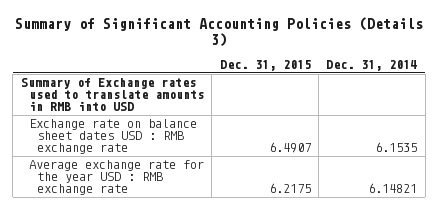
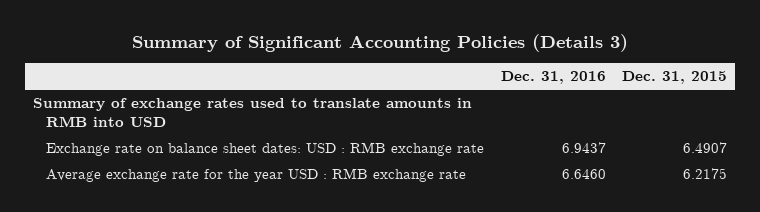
[326,60,418,72] Dec. 31, 2014 -> none
none -> [500,71,606,85] Dec. 31, 2016
[20,78,204,112] Summary of Exchange rates used to translate amounts in RMB into USD -> [32,98,472,127] Summary of exchange rates used to translate amounts in RMB into USD
[28,119,197,155] Exchange rate on balance sheet dates USD : RMB exchange rate -> [46,142,485,157] Exchange rate on balance sheet dates: USD : RMB exchange rate

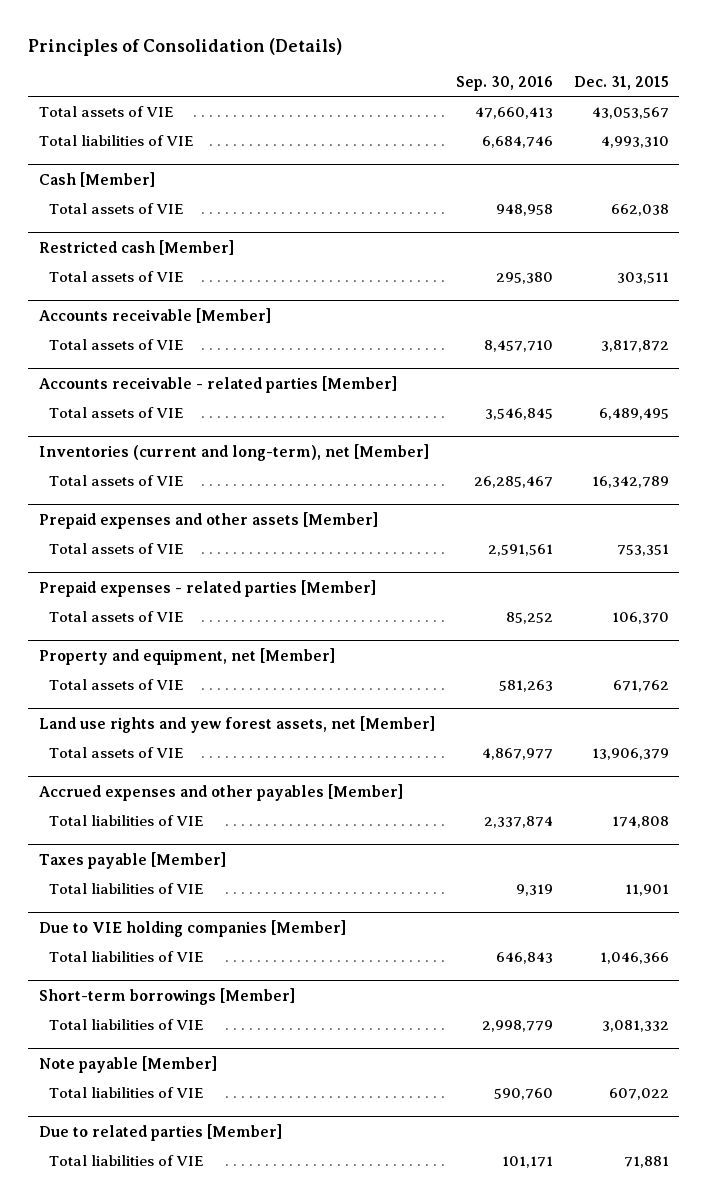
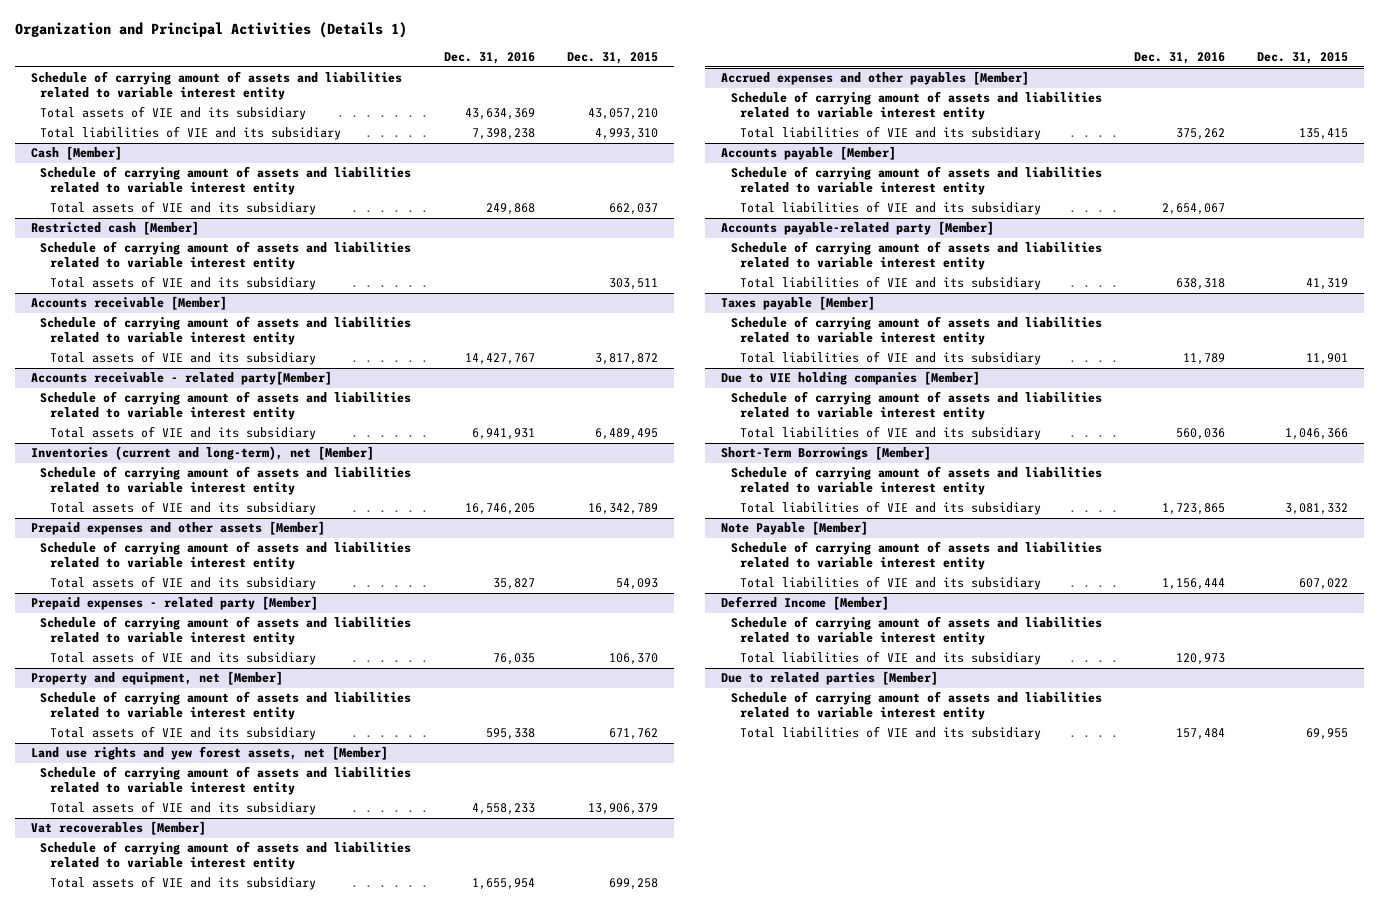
[28,37,343,56] Principles of Consolidation (Details) -> [14,21,407,38] Organization and Principal Activities (Details 1)
[455,75,553,91] Sep. 30, 2016 -> none
none -> [443,51,535,64] Dec. 31, 2016
none -> [30,71,402,101] Schedule of carrying amount of assets and liabilities related to variable interest entity
[38,105,174,117] Total assets of VIE -> [40,106,307,121] Total assets of VIE and its subsidiary
[591,106,669,119] 43,053,567 -> [587,108,658,121] 43,057,210
[38,134,194,146] Total liabilities of VIE -> [40,126,342,141] Total liabilities of VIE and its subsidiary
none -> [40,166,412,196] Schedule of carrying amount of assets and liabilities related to variable interest entity
[49,202,185,214] Total assets of VIE -> [50,201,317,216] Total assets of VIE and its subsidiary
[610,203,669,216] 662,038 -> [608,203,658,216] 662,037
none -> [40,241,412,271] Schedule of carrying amount of assets and liabilities related to variable interest entity
[49,270,185,282] Total assets of VIE -> [50,276,317,291] Total assets of VIE and its subsidiary
none -> [40,316,412,346] Schedule of carrying amount of assets and liabilities related to variable interest entity
[49,338,185,350] Total assets of VIE -> [50,351,317,366] Total assets of VIE and its subsidiary
[38,375,397,393] Accounts receivable - related parties [Member] -> [30,371,332,386] Accounts receivable - related party[Member]
none -> [40,391,412,421] Schedule of carrying amount of assets and liabilities related to variable interest entity
[49,406,185,418] Total assets of VIE -> [50,426,317,441] Total assets of VIE and its subsidiary
none -> [40,466,412,496] Schedule of carrying amount of assets and liabilities related to variable interest entity
[49,474,185,486] Total assets of VIE -> [50,501,317,516] Total assets of VIE and its subsidiary
none -> [40,541,412,571] Schedule of carrying amount of assets and liabilities related to variable interest entity
[49,542,185,554] Total assets of VIE -> [50,576,317,591] Total assets of VIE and its subsidiary
[616,543,669,556] 753,351 -> [615,578,658,591] 54,093
[38,579,376,597] Prepaid expenses - related parties [Member] -> [30,596,318,611] Prepaid expenses - related party [Member]
none -> [40,616,412,646] Schedule of carrying amount of assets and liabilities related to variable interest entity
[49,610,185,622] Total assets of VIE -> [50,651,317,666] Total assets of VIE and its subsidiary
none -> [40,691,412,721] Schedule of carrying amount of assets and liabilities related to variable interest entity
[49,678,185,690] Total assets of VIE -> [50,726,317,741] Total assets of VIE and its subsidiary
none -> [40,766,412,796] Schedule of carrying amount of assets and liabilities related to variable interest entity
[49,746,185,758] Total assets of VIE -> [50,801,317,816] Total assets of VIE and its subsidiary
none -> [30,821,206,836] Vat recoverables [Member]
none -> [40,841,412,871] Schedule of carrying amount of assets and liabilities related to variable interest entity
none -> [50,876,317,891] Total assets of VIE and its subsidiary
none -> [730,91,1102,121] Schedule of carrying amount of assets and liabilities related to variable interest entity
[49,814,205,826] Total liabilities of VIE -> [740,126,1042,141] Total liabilities of VIE and its subsidiary
[611,815,669,828] 174,808 -> [1299,128,1349,141] 135,415
none -> [721,146,897,161] Accounts payable [Member]
none -> [730,166,1102,196] Schedule of carrying amount of assets and liabilities related to variable interest entity
none -> [740,201,1042,216] Total liabilities of VIE and its subsidiary
none -> [721,221,995,236] Accounts payable-related party [Member]
none -> [730,241,1102,271] Schedule of carrying amount of assets and liabilities related to variable interest entity
none -> [740,276,1042,291] Total liabilities of VIE and its subsidiary
none -> [730,316,1102,346] Schedule of carrying amount of assets and liabilities related to variable interest entity
[49,882,205,894] Total liabilities of VIE -> [740,351,1042,366] Total liabilities of VIE and its subsidiary
none -> [730,391,1102,421] Schedule of carrying amount of assets and liabilities related to variable interest entity
[49,950,205,962] Total liabilities of VIE -> [740,426,1042,441] Total liabilities of VIE and its subsidiary
[38,987,295,1005] Short-term borrowings [Member] -> [721,446,932,461] Short-Term Borrowings [Member]
none -> [730,466,1102,496] Schedule of carrying amount of assets and liabilities related to variable interest entity
[49,1018,205,1030] Total liabilities of VIE -> [740,501,1042,516] Total liabilities of VIE and its subsidiary
[38,1055,217,1073] Note payable [Member] -> [721,521,869,536] Note Payable [Member]
none -> [730,541,1102,571] Schedule of carrying amount of assets and liabilities related to variable interest entity
[49,1086,205,1098] Total liabilities of VIE -> [740,576,1042,591] Total liabilities of VIE and its subsidiary
none -> [721,596,890,611] Deferred Income [Member]
none -> [730,616,1102,646] Schedule of carrying amount of assets and liabilities related to variable interest entity
none -> [740,651,1042,666] Total liabilities of VIE and its subsidiary
none -> [730,691,1102,721] Schedule of carrying amount of assets and liabilities related to variable interest entity
[49,1154,205,1166] Total liabilities of VIE -> [740,726,1042,741] Total liabilities of VIE and its subsidiary
[623,1155,669,1168] 71,881 -> [1306,728,1349,741] 69,955

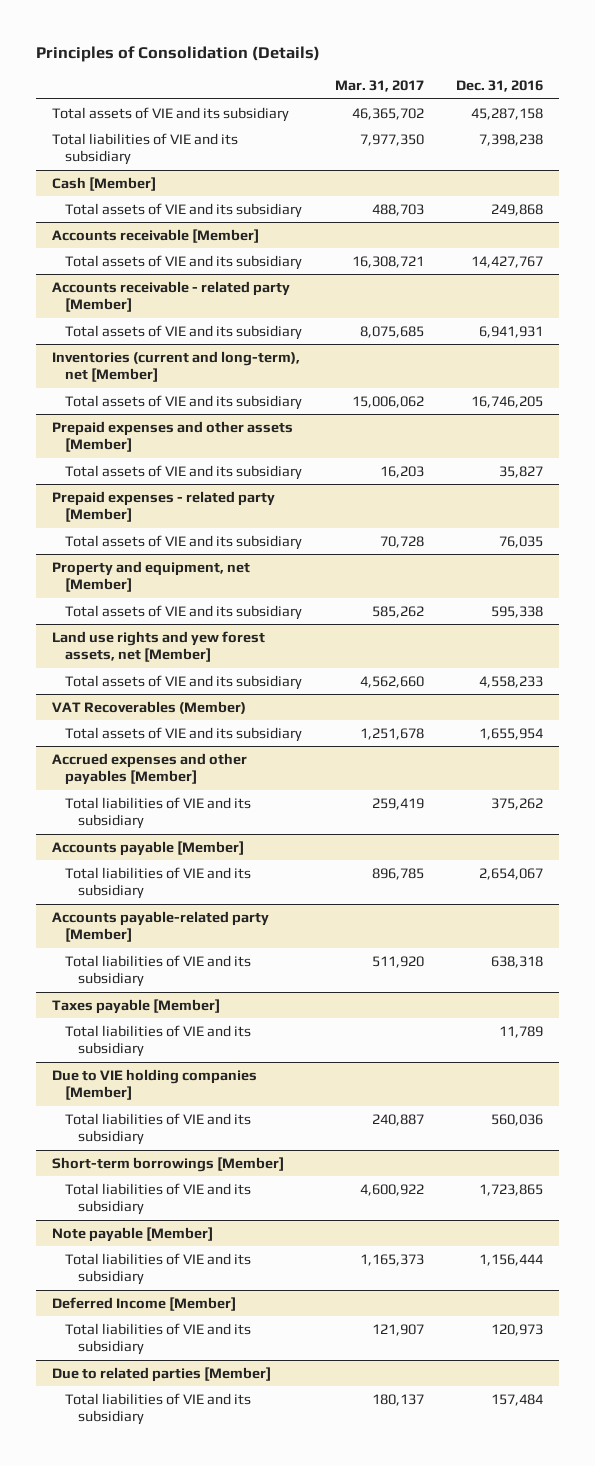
[14,21,407,38] Organization and Principal Activities (Details 1) -> [35,46,320,63] Principles of Consolidation (Details)
[566,51,658,64] Dec. 31, 2015 -> none
none -> [334,80,424,93] Mar. 31, 2017
[30,71,402,101] Schedule of carrying amount of assets and liabilities related to variable interest entity -> none
[464,108,535,121] 43,634,369 -> [471,107,544,120] 45,287,158
[40,166,412,196] Schedule of carrying amount of assets and liabilities related to variable interest entity -> none
[30,221,199,236] Restricted cash [Member] -> none
[40,241,412,271] Schedule of carrying amount of assets and liabilities related to variable interest entity -> none
[50,276,317,291] Total assets of VIE and its subsidiary -> none
[40,316,412,346] Schedule of carrying amount of assets and liabilities related to variable interest entity -> none
[40,391,412,421] Schedule of carrying amount of assets and liabilities related to variable interest entity -> none
[30,371,332,386] Accounts receivable - related party[Member] -> [51,280,290,313] Accounts receivable - related party [Member]
[40,466,412,496] Schedule of carrying amount of assets and liabilities related to variable interest entity -> none
[40,541,412,571] Schedule of carrying amount of assets and liabilities related to variable interest entity -> none
[40,616,412,646] Schedule of carrying amount of assets and liabilities related to variable interest entity -> none
[40,691,412,721] Schedule of carrying amount of assets and liabilities related to variable interest entity -> none
[40,766,412,796] Schedule of carrying amount of assets and liabilities related to variable interest entity -> none
[40,841,412,871] Schedule of carrying amount of assets and liabilities related to variable interest entity -> none
[30,821,206,836] Vat recoverables [Member] -> [51,700,246,714] VAT Recoverables (Member)
[730,91,1102,121] Schedule of carrying amount of assets and liabilities related to variable interest entity -> none
[730,166,1102,196] Schedule of carrying amount of assets and liabilities related to variable interest entity -> none
[730,241,1102,271] Schedule of carrying amount of assets and liabilities related to variable interest entity -> none
[730,316,1102,346] Schedule of carrying amount of assets and liabilities related to variable interest entity -> none
[730,391,1102,421] Schedule of carrying amount of assets and liabilities related to variable interest entity -> none
[730,466,1102,496] Schedule of carrying amount of assets and liabilities related to variable interest entity -> none
[721,446,932,461] Short-Term Borrowings [Member] -> [51,1156,284,1172] Short-term borrowings [Member]
[730,541,1102,571] Schedule of carrying amount of assets and liabilities related to variable interest entity -> none
[721,521,869,536] Note Payable [Member] -> [51,1226,213,1242] Note payable [Member]
[730,616,1102,646] Schedule of carrying amount of assets and liabilities related to variable interest entity -> none
[730,691,1102,721] Schedule of carrying amount of assets and liabilities related to variable interest entity -> none

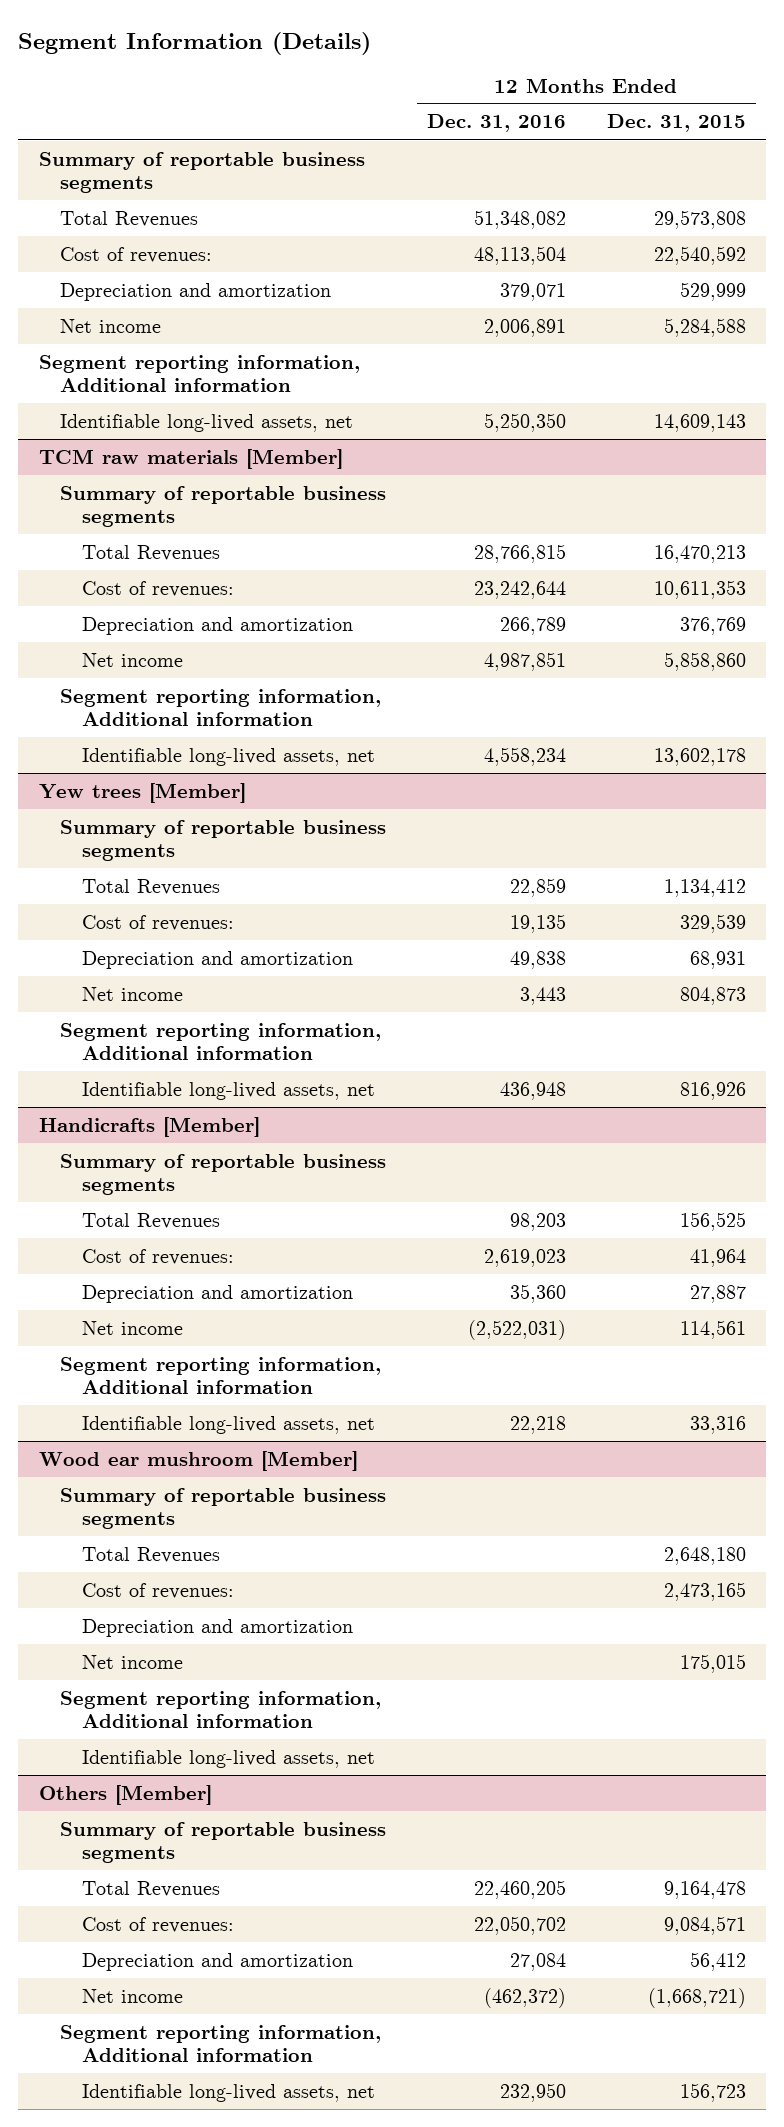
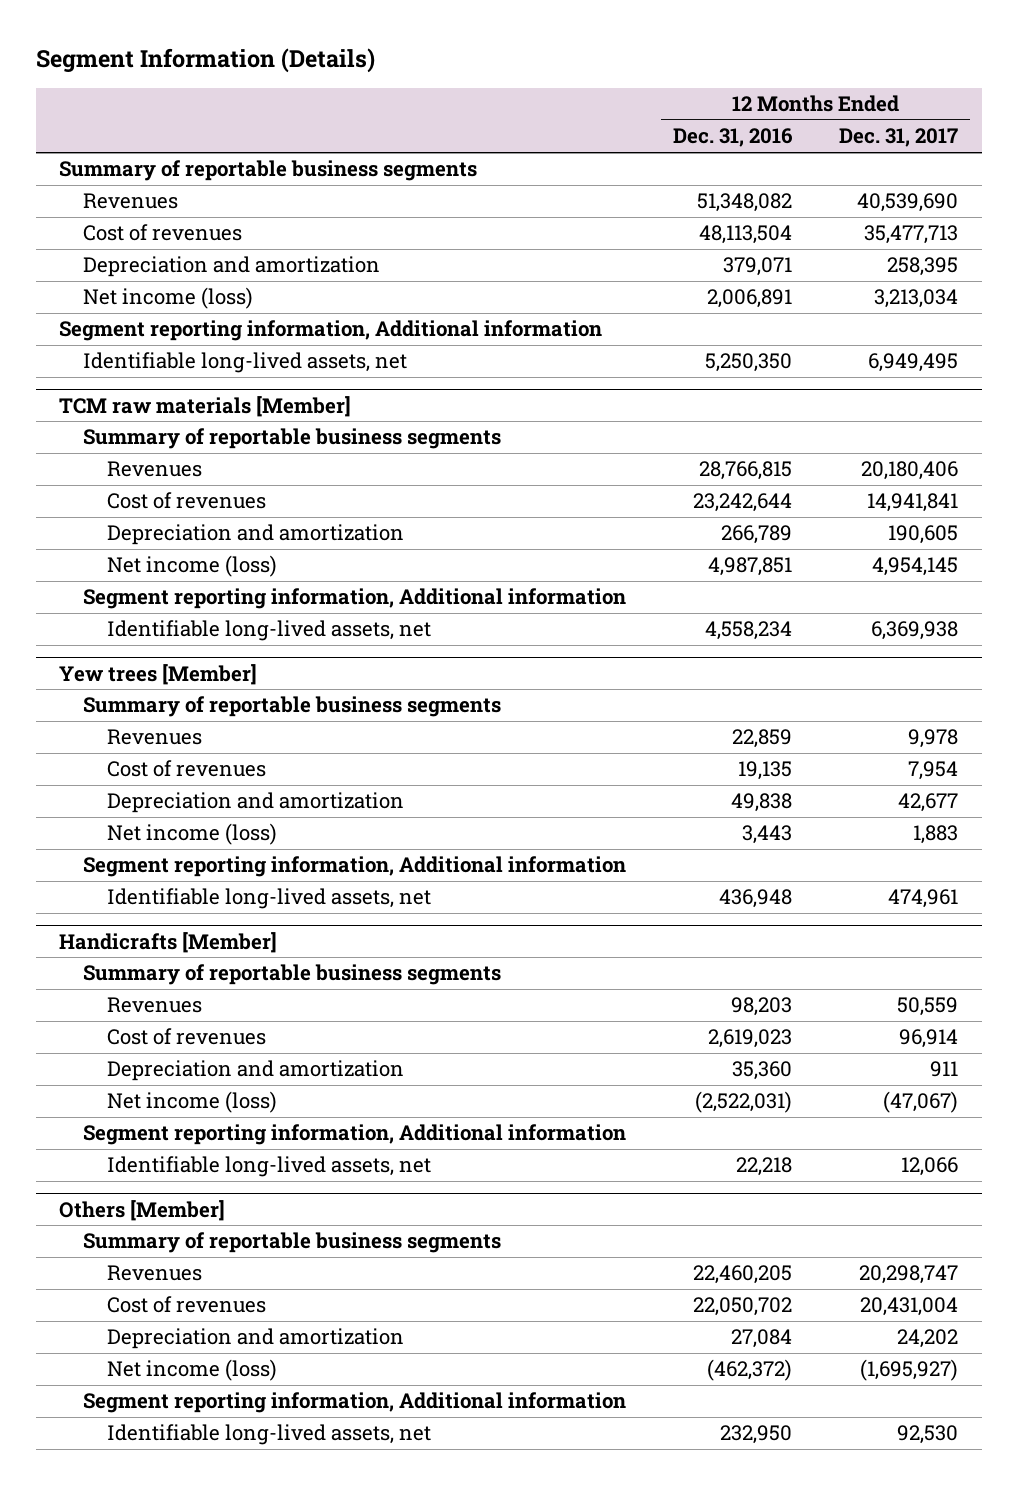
[606,114,746,133] Dec. 31, 2015 -> none
none -> [839,128,959,148] Dec. 31, 2017
[60,210,199,227] Total Revenues -> [82,193,178,210] Revenues
[60,246,213,263] Cost of revenues: -> [82,224,242,242] Cost of revenues
[60,318,162,333] Net income -> [82,287,253,310] Net income (loss)
[82,544,221,561] Total Revenues -> [106,461,202,478] Revenues
[82,580,235,597] Cost of revenues: -> [106,492,266,510] Cost of revenues
[82,652,184,667] Net income -> [106,555,277,578] Net income (loss)
[82,878,221,895] Total Revenues -> [106,729,202,746] Revenues
[82,914,235,931] Cost of revenues: -> [106,760,266,778] Cost of revenues
[82,986,184,1001] Net income -> [106,823,277,846] Net income (loss)
[82,1212,221,1229] Total Revenues -> [106,997,202,1014] Revenues
[82,1248,235,1265] Cost of revenues: -> [106,1028,266,1046] Cost of revenues
[82,1320,184,1335] Net income -> [106,1091,277,1114] Net income (loss)
[38,1450,358,1471] Wood ear mushroom [Member] -> none
[60,1487,387,1529] Summary of reportable business segments -> none
[82,1546,221,1563] Total Revenues -> none
[82,1582,235,1599] Cost of revenues: -> none
[82,1618,354,1637] Depreciation and amortization -> none
[82,1654,184,1669] Net income -> none
[60,1690,382,1728] Segment reporting information, Additional information -> none
[82,1749,376,1768] Identifiable long-lived assets, net -> none
[82,1880,221,1897] Total Revenues -> [106,1265,202,1282] Revenues
[82,1916,235,1933] Cost of revenues: -> [106,1296,266,1314] Cost of revenues
[82,1988,184,2003] Net income -> [106,1359,277,1382] Net income (loss)

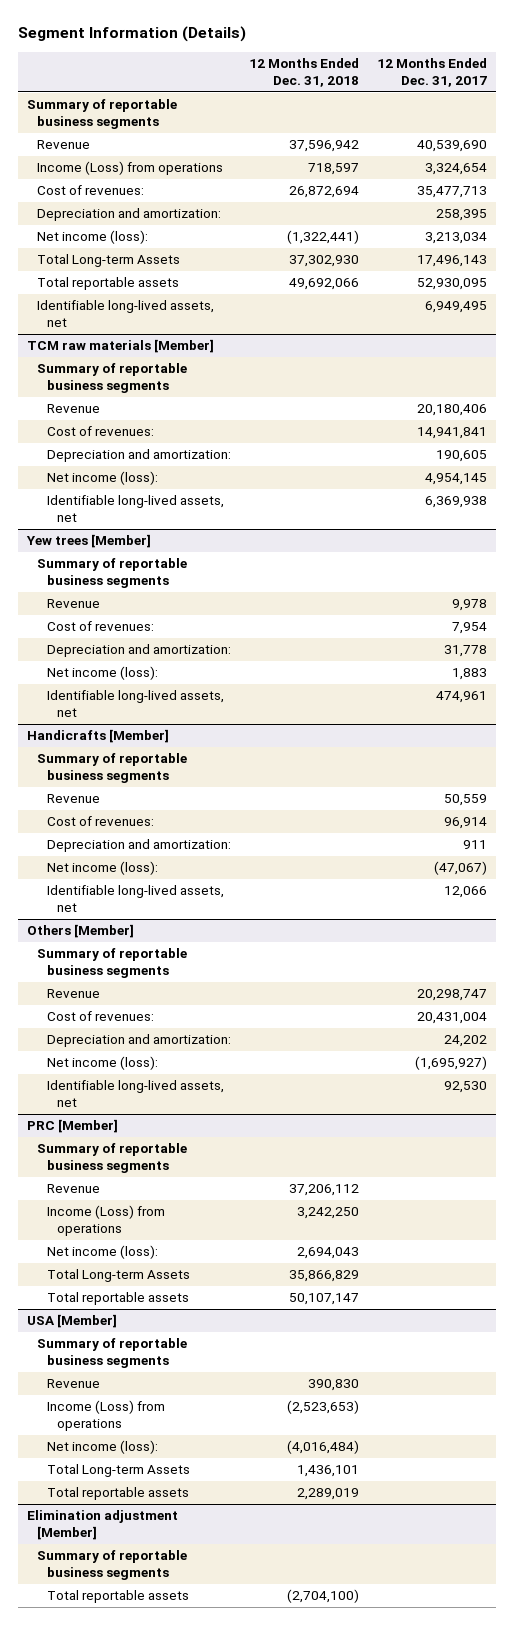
[673,128,794,148] Dec. 31, 2016 -> none
none -> [248,57,359,87] 12 Months Ended Dec. 31, 2018
[59,320,603,342] Segment reporting information, Additional information -> none
[82,193,178,210] Revenues -> [36,140,90,150] Revenue
none -> [36,161,223,176] Income (Loss) from operations
[82,224,242,242] Cost of revenues -> [36,185,144,196] Cost of revenues:
[82,256,380,278] Depreciation and amortization -> [36,208,221,222] Depreciation and amortization:
[82,287,253,310] Net income (loss) -> [36,230,148,245] Net income (loss):
none -> [36,254,180,268] Total Long-term Assets
none -> [36,277,179,291] Total reportable assets
[82,588,626,610] Segment reporting information, Additional information -> none
[106,461,202,478] Revenues -> [46,404,100,414] Revenue
[106,492,266,510] Cost of revenues -> [46,426,154,437] Cost of revenues:
[106,524,404,546] Depreciation and amortization -> [46,449,231,463] Depreciation and amortization:
[106,555,277,578] Net income (loss) -> [46,471,158,486] Net income (loss):
[82,856,626,878] Segment reporting information, Additional information -> none
[106,729,202,746] Revenues -> [46,599,100,609] Revenue
[106,760,266,778] Cost of revenues -> [46,621,154,632] Cost of revenues:
[106,792,404,814] Depreciation and amortization -> [46,644,231,658] Depreciation and amortization:
[898,793,959,813] 42,677 -> [444,645,488,658] 31,778
[106,823,277,846] Net income (loss) -> [46,666,158,681] Net income (loss):
[82,1124,626,1146] Segment reporting information, Additional information -> none
[106,997,202,1014] Revenues -> [46,794,100,804] Revenue
[106,1028,266,1046] Cost of revenues -> [46,816,154,827] Cost of revenues:
[106,1060,404,1082] Depreciation and amortization -> [46,839,231,853] Depreciation and amortization:
[106,1091,277,1114] Net income (loss) -> [46,861,158,876] Net income (loss):
[82,1392,626,1414] Segment reporting information, Additional information -> none
[106,1265,202,1282] Revenues -> [46,989,100,999] Revenue
[106,1296,266,1314] Cost of revenues -> [46,1011,154,1022] Cost of revenues:
[106,1328,404,1350] Depreciation and amortization -> [46,1034,231,1048] Depreciation and amortization:
[106,1359,277,1382] Net income (loss) -> [46,1056,158,1071] Net income (loss):
none -> [26,1119,118,1134] PRC [Member]
none -> [36,1143,187,1174] Summary of reportable business segments
none -> [46,1184,100,1194] Revenue
none -> [46,1205,165,1237] Income (Loss) from operations
none -> [46,1245,158,1260] Net income (loss):
none -> [46,1269,190,1283] Total Long-term Assets
none -> [46,1292,189,1306] Total reportable assets
none -> [26,1314,117,1329] USA [Member]
none -> [36,1338,187,1369] Summary of reportable business segments
none -> [46,1379,100,1389] Revenue
none -> [46,1400,165,1432] Income (Loss) from operations
none -> [46,1440,158,1455] Net income (loss):
none -> [46,1464,190,1478] Total Long-term Assets
none -> [46,1487,189,1501] Total reportable assets
none -> [26,1510,178,1541] Elimination adjustment [Member]
none -> [36,1550,187,1581] Summary of reportable business segments
none -> [46,1590,189,1604] Total reportable assets

